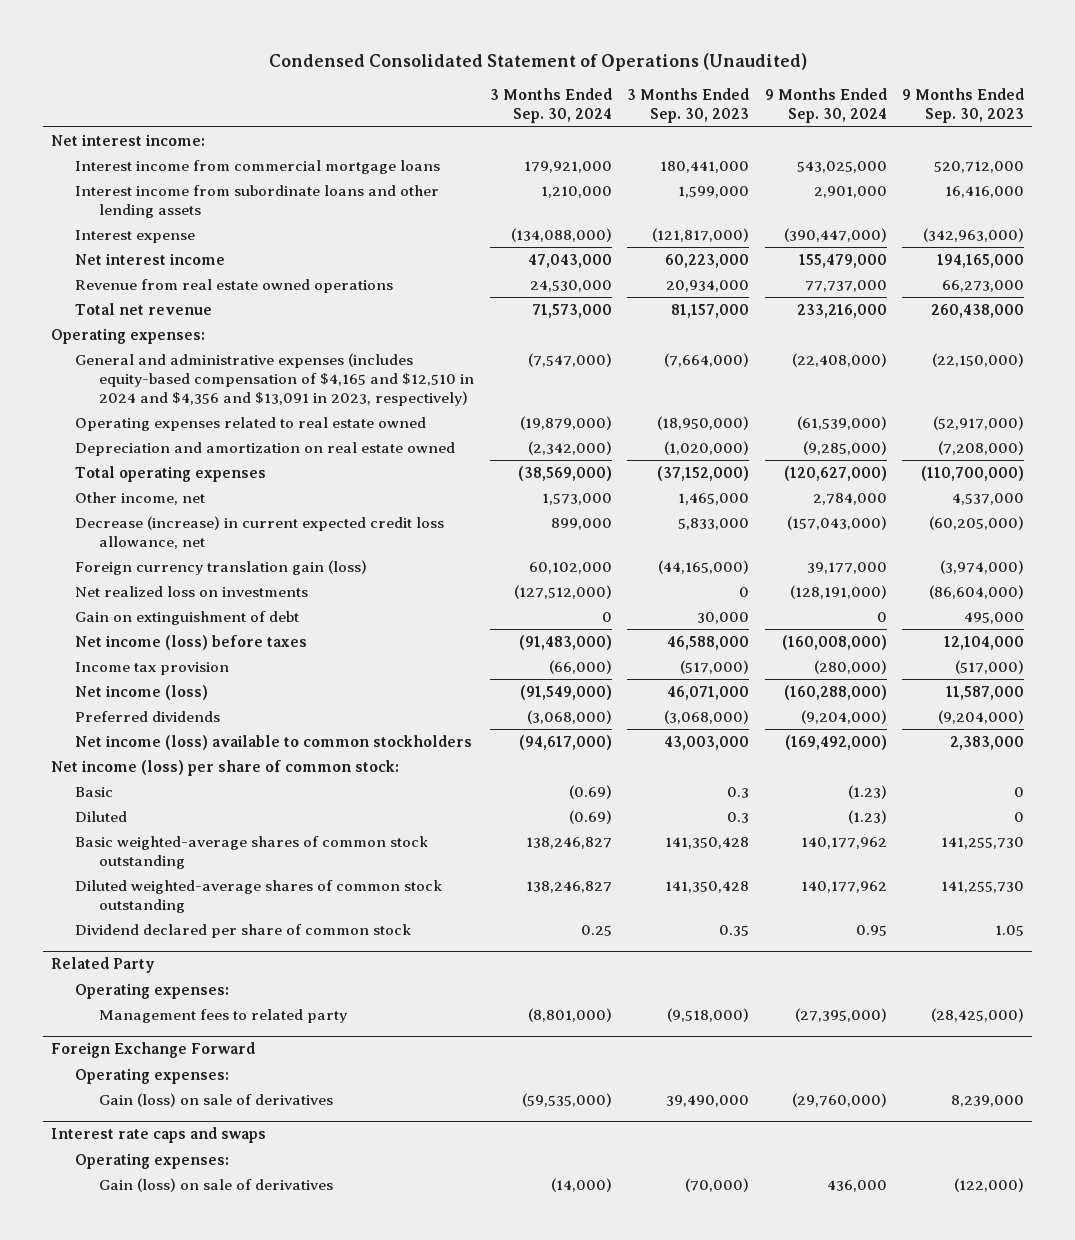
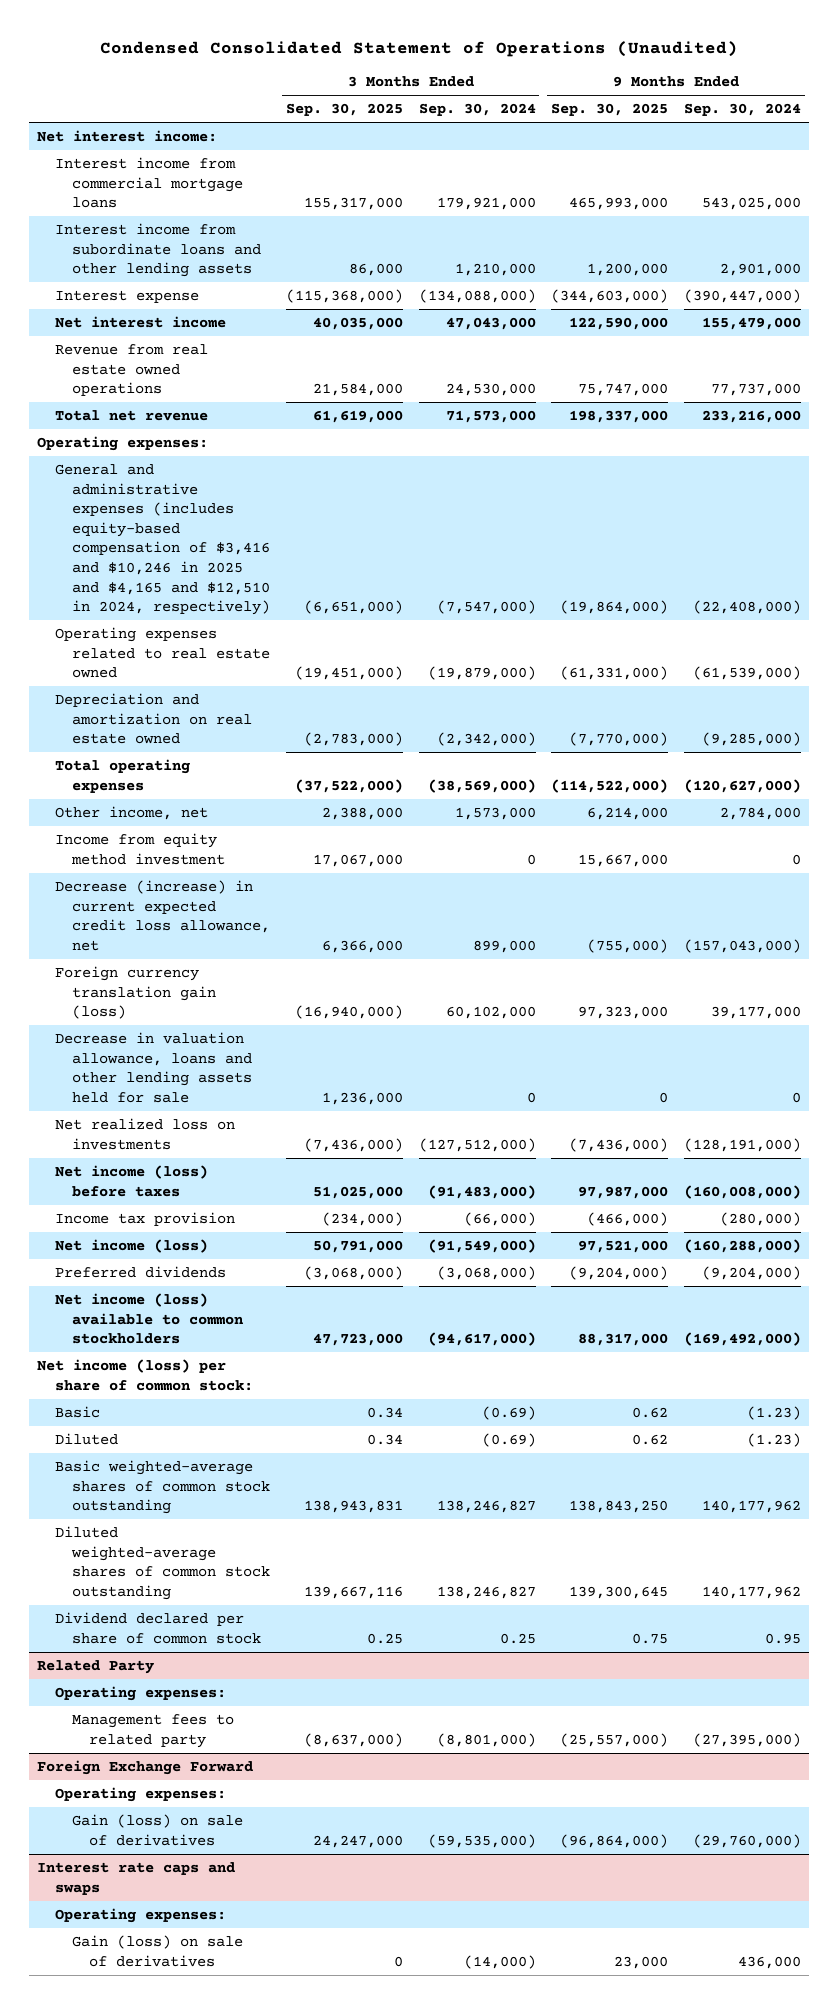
[627,88,750,124] 3 Months Ended Sep. 30, 2023 -> none
[902,88,1025,124] 9 Months Ended Sep. 30, 2023 -> none
none -> [285,103,403,117] Sep. 30, 2025
none -> [551,103,669,117] Sep. 30, 2025
[75,352,475,406] General and administrative expenses (includes equity-based compensation of $4,165 and $12,510 in 2024 and $4,356 and $13,091 in 2023, respectively) -> [54,463,270,616] General and administrative expenses (includes equity-based compensation of $3,416 and $10,246 in 2025 and $4,165 and $12,510 in 2024, respectively)
none -> [54,832,225,865] Income from equity method investment
none -> [54,1031,252,1103] Decrease in valuation allowance, loans and other lending assets held for sale
[75,610,300,625] Gain on extinguishment of debt -> none

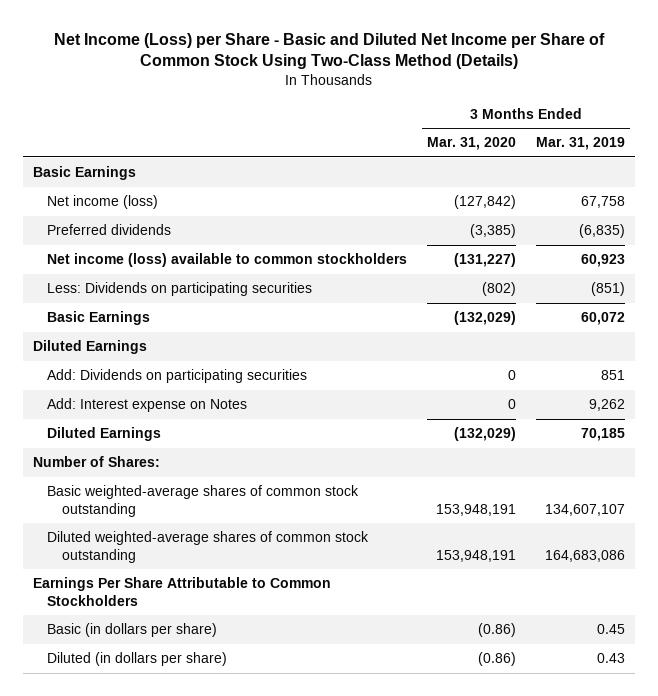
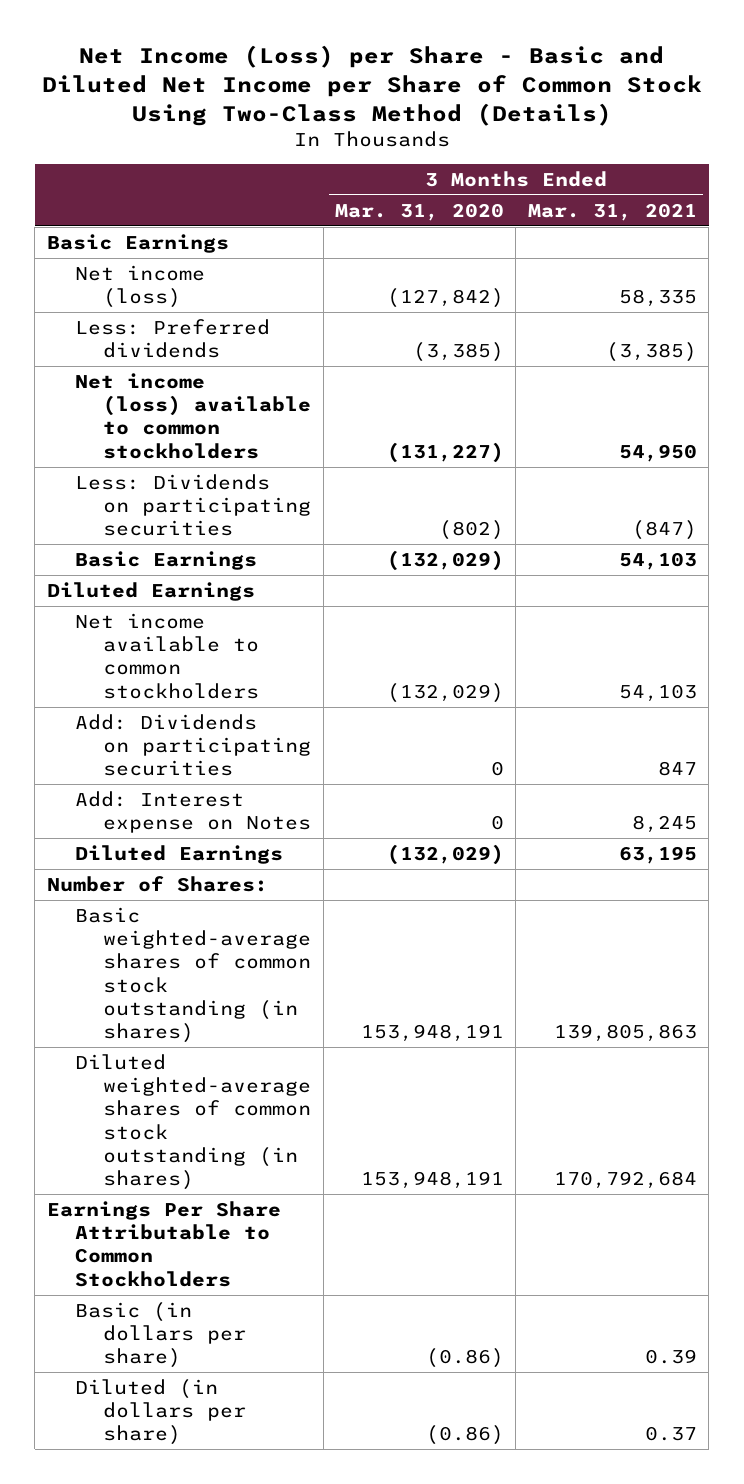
[535,137,625,151] Mar. 31, 2019 -> none
none -> [527,202,697,221] Mar. 31, 2021
[47,224,172,236] Preferred dividends -> [75,318,271,359] Less: Preferred dividends
none -> [75,612,260,699] Net income available to common stockholders
[47,485,360,517] Basic weighted-average shares of common stock outstanding -> [75,906,312,1044] Basic weighted-average shares of common stock outstanding (in shares)
[47,531,370,563] Diluted weighted-average shares of common stock outstanding -> [75,1053,312,1191] Diluted weighted-average shares of common stock outstanding (in shares)

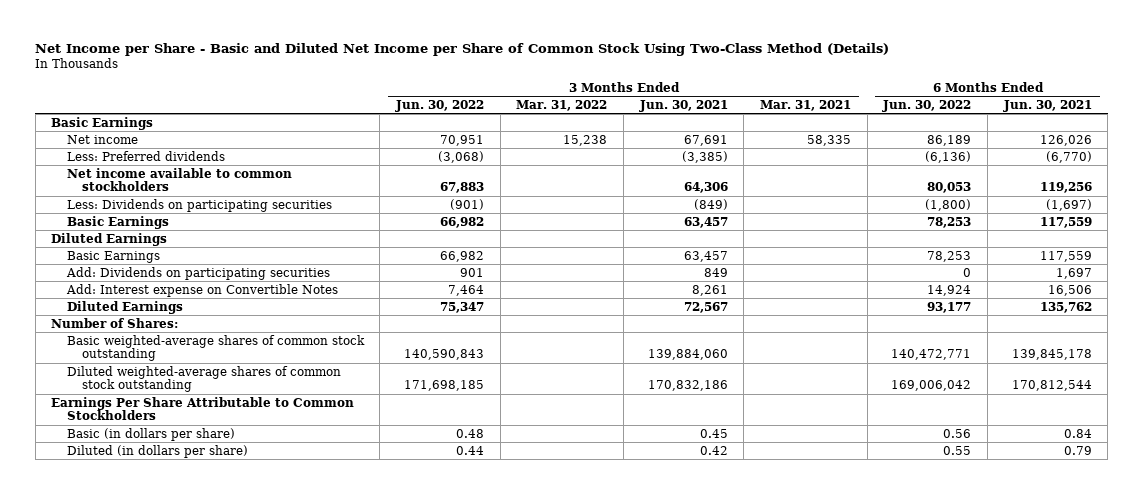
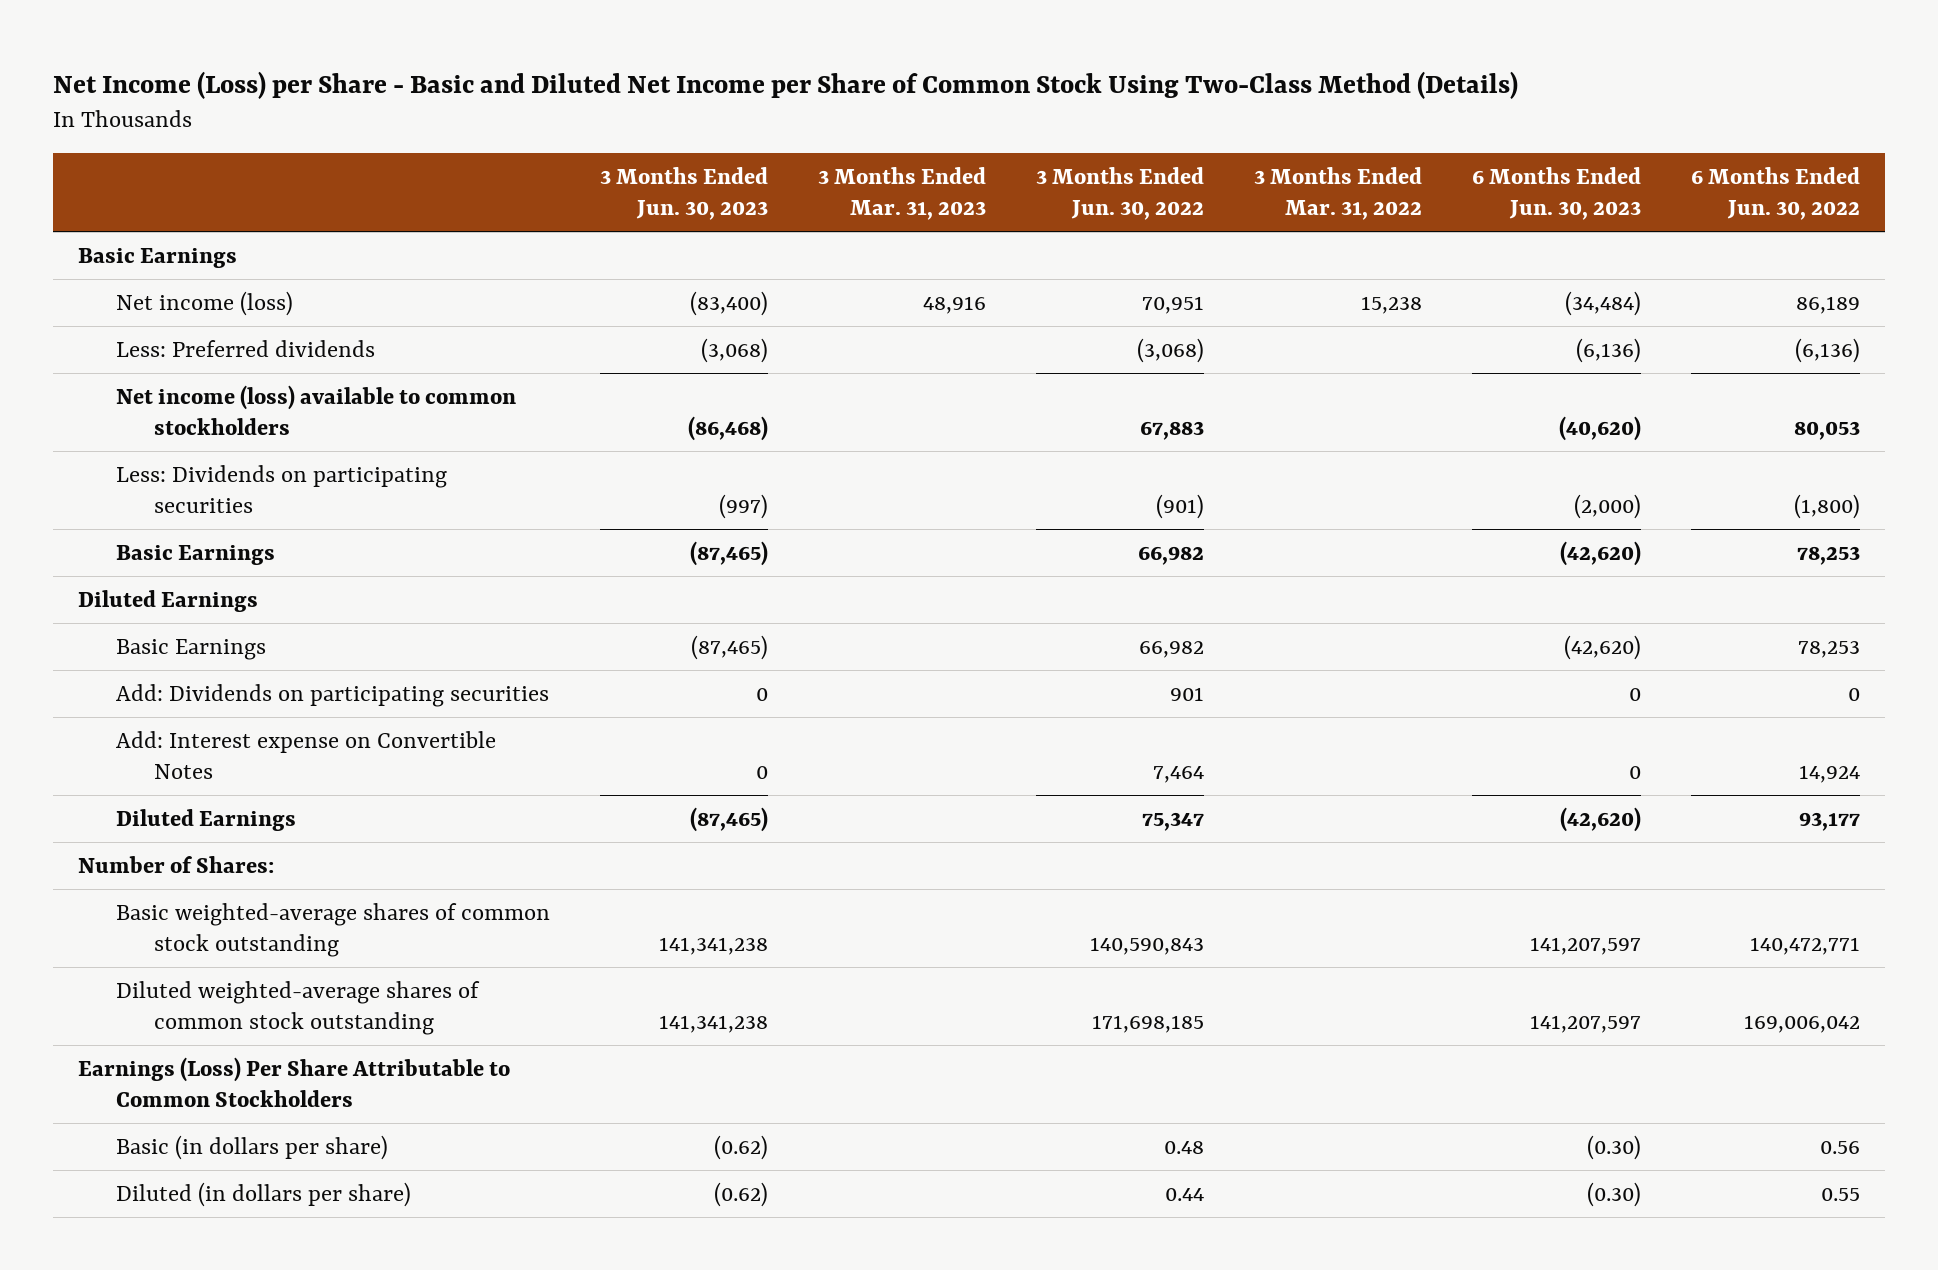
[35,42,890,56] Net Income per Share - Basic and Diluted Net Income per Share of Common Stock Using Two-Class Method (Details) -> [52,70,1518,99] Net Income (Loss) per Share - Basic and Diluted Net Income per Share of Common Stock Using Two-Class Method (Details)
[638,99,728,112] Jun. 30, 2021 -> none
[760,99,852,111] Mar. 31, 2021 -> none
[1002,99,1092,112] Jun. 30, 2021 -> none
none -> [599,166,768,221] 3 Months Ended Jun. 30, 2023
none -> [817,166,986,221] 3 Months Ended Mar. 31, 2023
none -> [1471,166,1641,221] 6 Months Ended Jun. 30, 2023
[66,134,138,144] Net income -> [115,290,293,316] Net income (loss)
[66,167,292,192] Net income available to common stockholders -> [115,384,516,436] Net income (loss) available to common stockholders
[51,396,355,421] Earnings Per Share Attributable to Common Stockholders -> [77,1056,510,1108] Earnings (Loss) Per Share Attributable to Common Stockholders

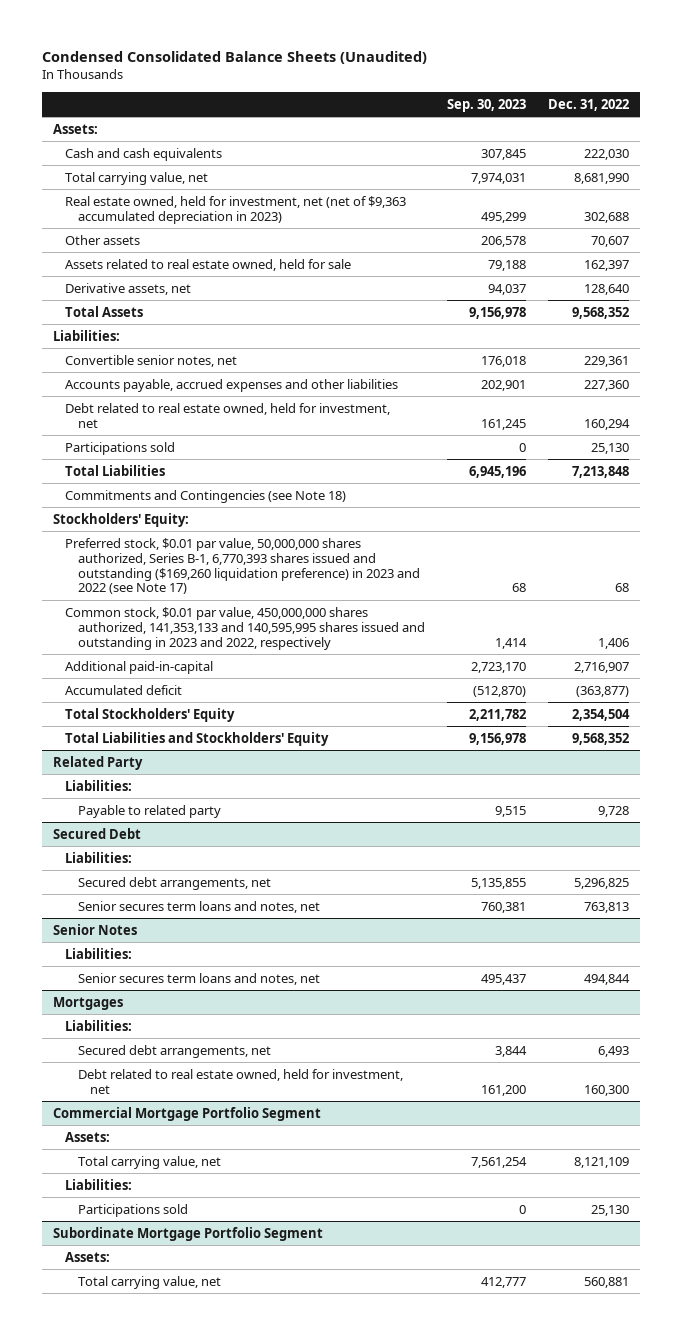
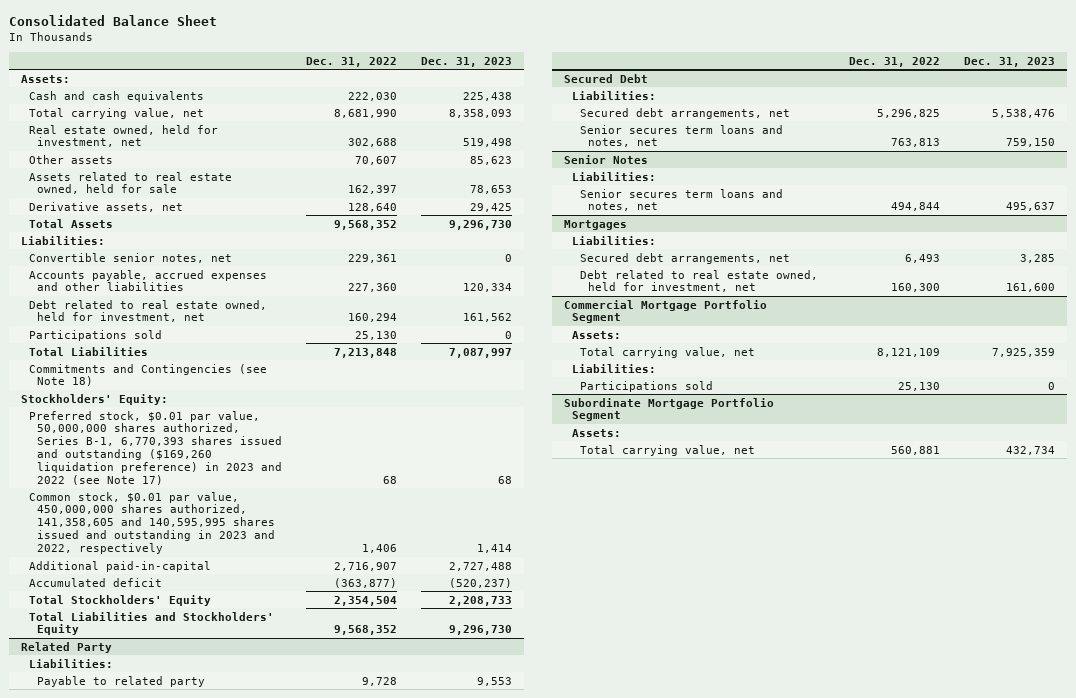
[42,51,428,65] Condensed Consolidated Balance Sheets (Unaudited) -> [8,15,217,27] Consolidated Balance Sheet
[446,98,526,112] Sep. 30, 2023 -> none
none -> [421,56,513,67] Dec. 31, 2023
[65,195,407,224] Real estate owned, held for investment, net (net of $9,363 accumulated depreciation in 2023) -> [28,124,218,148] Real estate owned, held for investment, net
[65,606,425,650] Common stock, $0.01 par value, 450,000,000 shares authorized, 141,353,133 and 140,595,995 shares issued and outstanding in 2023 and 2022, respectively -> [28,491,275,555] Common stock, $0.01 par value, 450,000,000 shares authorized, 141,358,605 and 140,595,995 shares issued and outstanding in 2023 and 2022, respectively

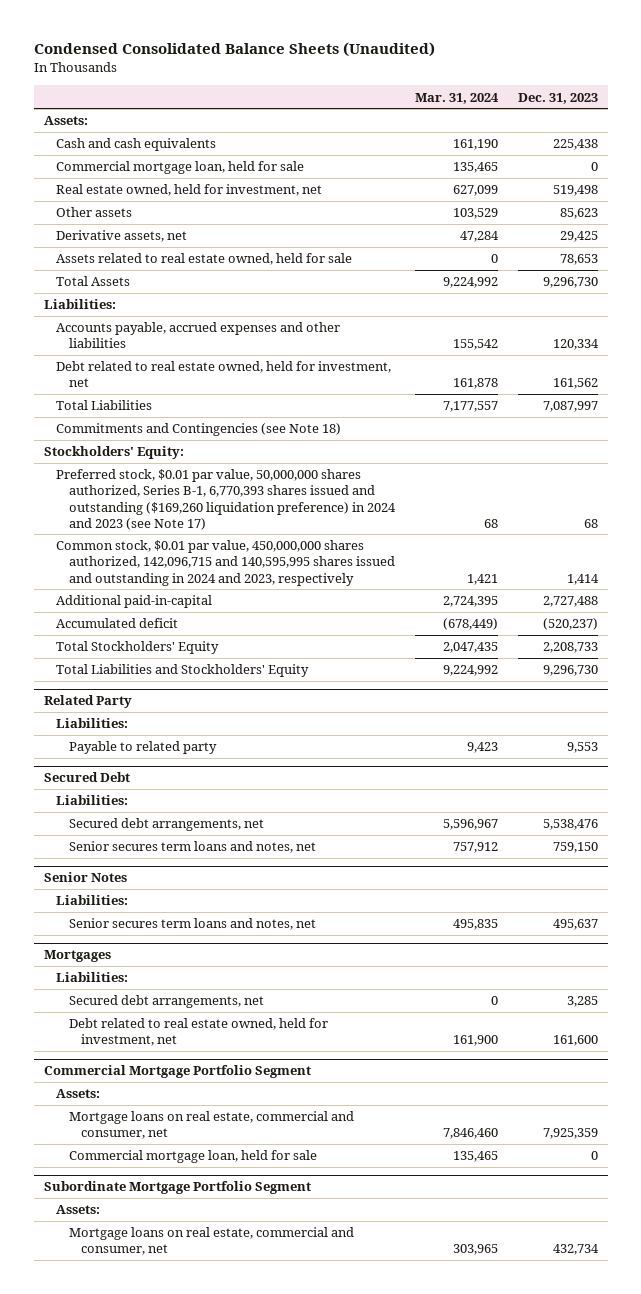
[8,15,217,27] Consolidated Balance Sheet -> [33,42,435,58] Condensed Consolidated Balance Sheets (Unaudited)
[305,56,397,67] Dec. 31, 2022 -> none
none -> [414,92,499,104] Mar. 31, 2024
[28,107,204,119] Total carrying value, net -> none
none -> [56,161,305,175] Commercial mortgage loan, held for sale
[28,171,232,195] Assets related to real estate owned, held for sale -> [56,253,353,266] Assets related to real estate owned, held for sale
[28,252,232,263] Convertible senior notes, net -> none
[28,329,162,341] Participations sold -> none
[28,410,282,485] Preferred stock, $0.01 par value, 50,000,000 shares authorized, Series B-1, 6,770,393 shares issued and outstanding ($169,260 liquidation preference) in 2023 and 2022 (see Note 17) -> [56,469,396,530] Preferred stock, $0.01 par value, 50,000,000 shares authorized, Series B-1, 6,770,393 shares issued and outstanding ($169,260 liquidation preference) in 2024 and 2023 (see Note 17)
[28,491,275,555] Common stock, $0.01 par value, 450,000,000 shares authorized, 141,358,605 and 140,595,995 shares issued and outstanding in 2023 and 2022, respectively -> [56,540,395,586] Common stock, $0.01 par value, 450,000,000 shares authorized, 142,096,715 and 140,595,995 shares issued and outstanding in 2024 and 2023, respectively
[571,363,656,373] Liabilities: -> none
[579,380,713,392] Participations sold -> none
[579,346,755,358] Total carrying value, net -> [68,1111,354,1140] Mortgage loans on real estate, commercial and consumer, net
none -> [68,1150,317,1164] Commercial mortgage loan, held for sale
[579,444,755,456] Total carrying value, net -> [68,1227,354,1256] Mortgage loans on real estate, commercial and consumer, net

